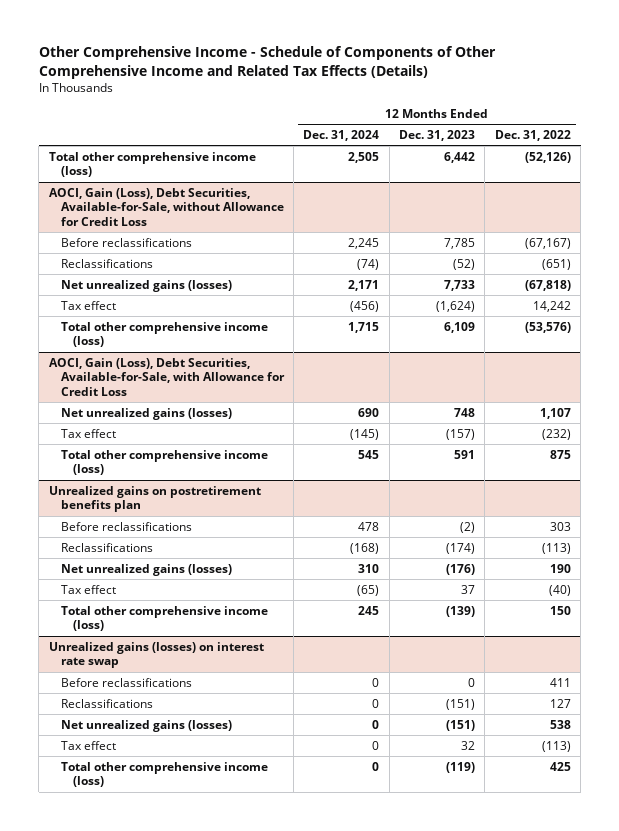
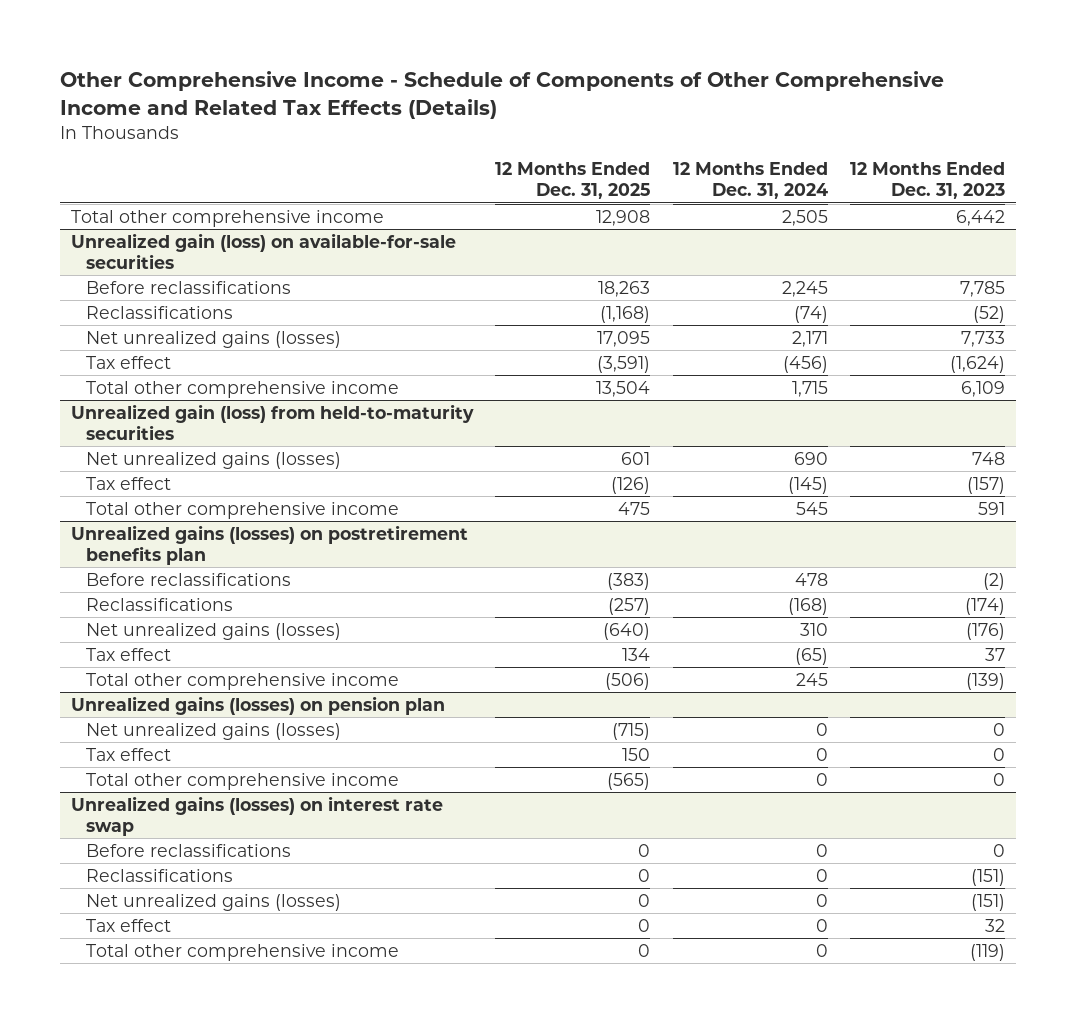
[494,130,571,142] Dec. 31, 2022 -> none
none -> [495,162,651,200] 12 Months Ended Dec. 31, 2025
[48,151,256,178] Total other comprehensive income (loss) -> [70,209,384,227] Total other comprehensive income
[48,187,284,226] AOCI, Gain (Loss), Debt Securities, Available-for-Sale, without Allowance for Credit Loss -> [70,232,456,269] Unrealized gain (loss) on available-for-sale securities
[60,321,268,348] Total other comprehensive income (loss) -> [86,380,400,398] Total other comprehensive income
[48,357,285,396] AOCI, Gain (Loss), Debt Securities, Available-for-Sale, with Allowance for Credit Loss -> [70,403,474,440] Unrealized gain (loss) from held-to-maturity securities
[60,449,268,476] Total other comprehensive income (loss) -> [86,501,400,519] Total other comprehensive income
[48,485,261,513] Unrealized gains on postretirement benefits plan -> [70,524,468,565] Unrealized gains (losses) on postretirement benefits plan
[60,605,268,632] Total other comprehensive income (loss) -> [86,672,400,690] Total other comprehensive income
none -> [70,695,445,715] Unrealized gains (losses) on pension plan
none -> [86,722,342,740] Net unrealized gains (losses)
none -> [86,747,172,761] Tax effect
none -> [86,772,400,790] Total other comprehensive income
[60,761,268,788] Total other comprehensive income (loss) -> [86,943,400,961] Total other comprehensive income

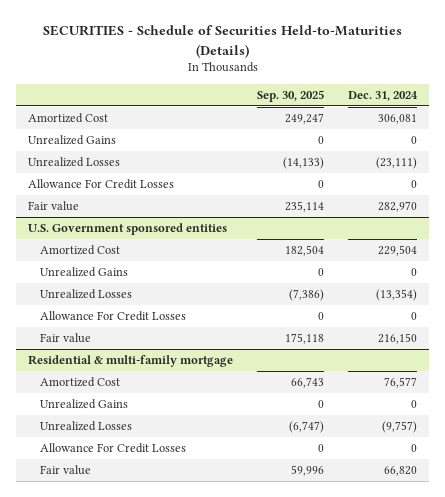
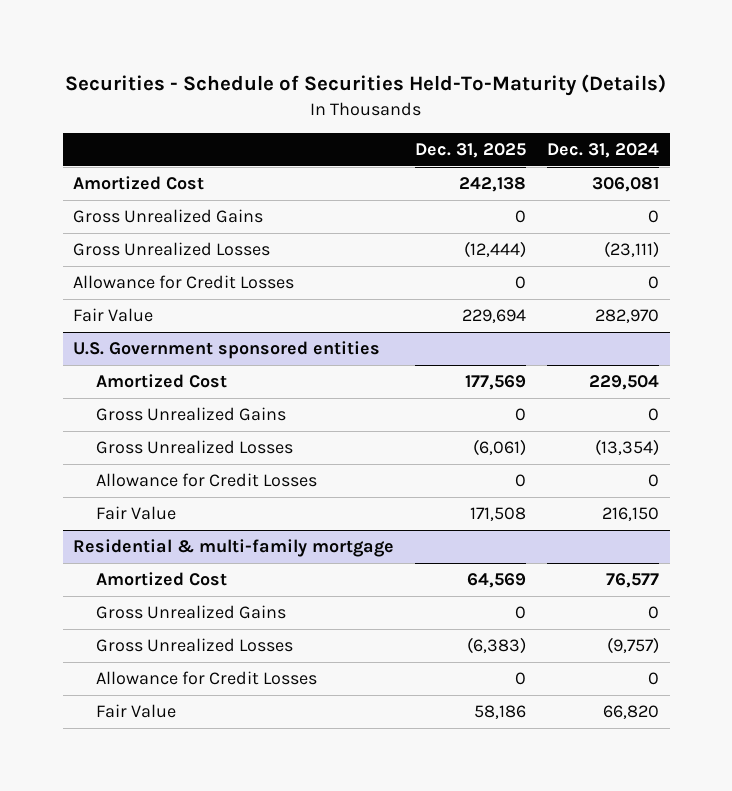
[42,25,402,58] SECURITIES - Schedule of Securities Held-to-Maturities (Details) -> [65,74,667,97] Securities - Schedule of Securities Held-To-Maturity (Details)
[257,89,325,102] Sep. 30, 2025 -> none
none -> [415,142,527,158] Dec. 31, 2025
[28,134,117,145] Unrealized Gains -> [73,209,264,224] Gross Unrealized Gains
[28,156,121,167] Unrealized Losses -> [73,242,271,257] Gross Unrealized Losses
[28,178,175,189] Allowance For Credit Losses -> [73,275,295,290] Allowance for Credit Losses
[28,200,80,211] Fair value -> [73,308,154,323] Fair Value
[40,266,129,277] Unrealized Gains -> [95,407,286,422] Gross Unrealized Gains
[40,288,133,299] Unrealized Losses -> [95,440,293,455] Gross Unrealized Losses
[40,310,187,321] Allowance For Credit Losses -> [95,473,317,488] Allowance for Credit Losses
[40,332,92,343] Fair value -> [95,506,176,521] Fair Value
[40,398,129,409] Unrealized Gains -> [95,605,286,620] Gross Unrealized Gains
[40,420,133,431] Unrealized Losses -> [95,638,293,653] Gross Unrealized Losses
[40,442,187,453] Allowance For Credit Losses -> [95,671,317,686] Allowance for Credit Losses
[40,464,92,475] Fair value -> [95,704,176,719] Fair Value

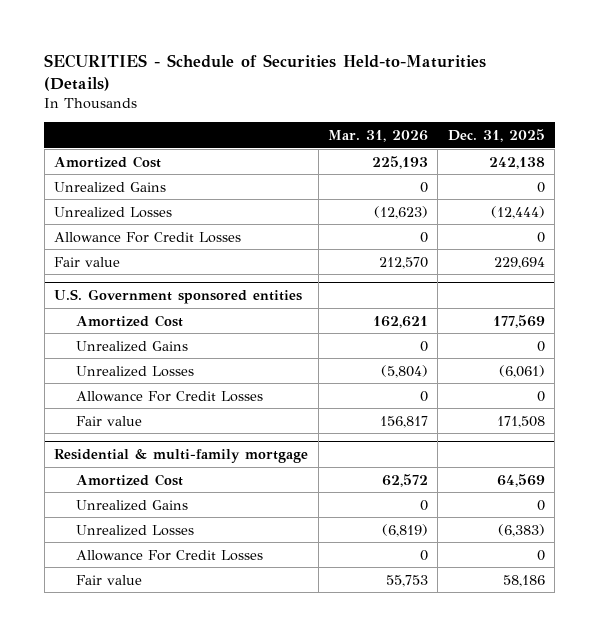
[65,74,667,97] Securities - Schedule of Securities Held-To-Maturity (Details) -> [44,53,487,91] SECURITIES - Schedule of Securities Held-to-Maturities (Details)
[547,142,660,158] Dec. 31, 2024 -> none
none -> [328,129,429,142] Mar. 31, 2026
[73,209,264,224] Gross Unrealized Gains -> [54,181,167,193] Unrealized Gains
[73,242,271,257] Gross Unrealized Losses -> [54,206,173,218] Unrealized Losses
[73,275,295,290] Allowance for Credit Losses -> [54,231,242,243] Allowance For Credit Losses
[73,308,154,323] Fair Value -> [54,256,121,267] Fair value
[95,407,286,422] Gross Unrealized Gains -> [76,340,189,352] Unrealized Gains
[95,440,293,455] Gross Unrealized Losses -> [76,365,195,377] Unrealized Losses
[95,473,317,488] Allowance for Credit Losses -> [76,390,264,402] Allowance For Credit Losses
[95,506,176,521] Fair Value -> [76,415,143,426] Fair value
[95,605,286,620] Gross Unrealized Gains -> [76,499,189,511] Unrealized Gains
[95,638,293,653] Gross Unrealized Losses -> [76,524,195,536] Unrealized Losses
[95,671,317,686] Allowance for Credit Losses -> [76,549,264,561] Allowance For Credit Losses
[95,704,176,719] Fair Value -> [76,574,143,585] Fair value

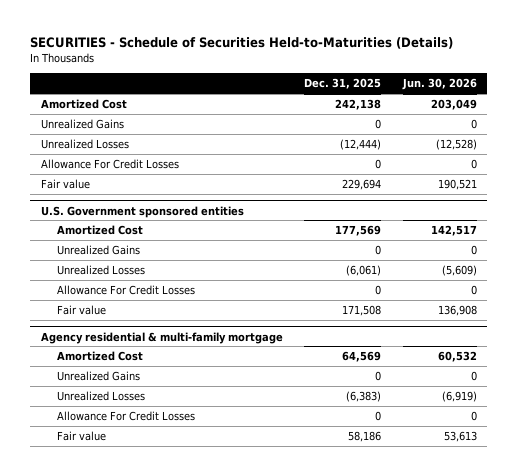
[328,129,429,142] Mar. 31, 2026 -> none
none -> [401,78,477,91] Jun. 30, 2026
[54,449,309,464] Residential & multi-family mortgage -> [40,331,283,344] Agency residential & multi-family mortgage

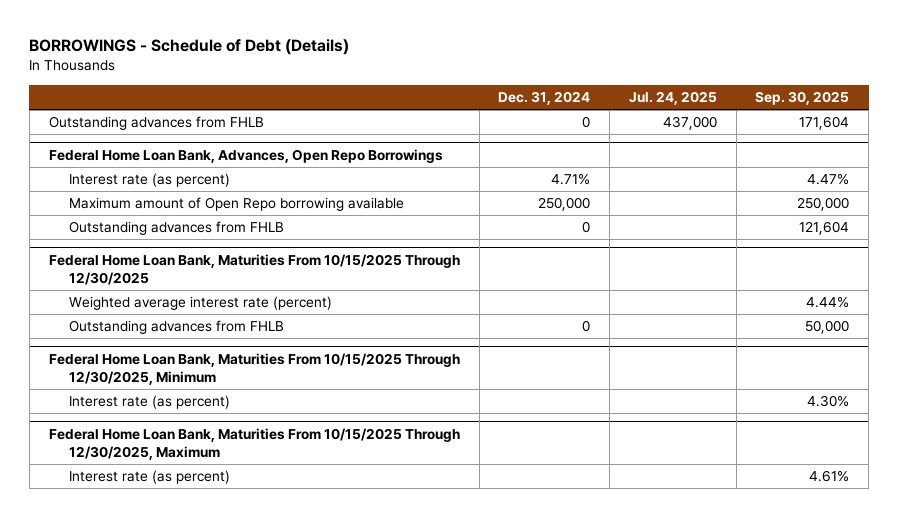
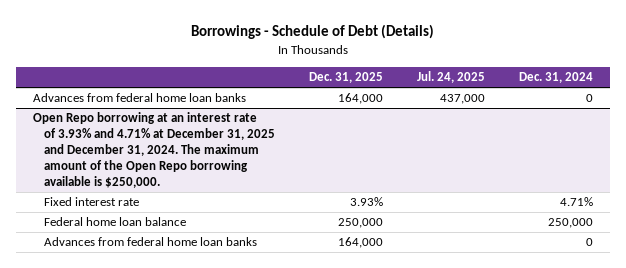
[29,39,350,56] BORROWINGS - Schedule of Debt (Details) -> [190,24,434,40] Borrowings - Schedule of Debt (Details)
[755,90,850,105] Sep. 30, 2025 -> none
none -> [308,72,383,84] Dec. 31, 2025
[48,254,460,285] Federal Home Loan Bank, Maturities From 10/15/2025 Through 12/30/2025 -> none
[69,296,333,311] Weighted average interest rate (percent) -> none
[69,320,285,335] Outstanding advances from FHLB -> none
[48,353,460,385] Federal Home Loan Bank, Maturities From 10/15/2025 Through 12/30/2025, Minimum -> none
[69,395,231,410] Interest rate (as percent) -> none
[48,428,460,460] Federal Home Loan Bank, Maturities From 10/15/2025 Through 12/30/2025, Maximum -> none
[69,470,231,485] Interest rate (as percent) -> none
[48,116,264,131] Outstanding advances from FHLB -> [33,93,247,103] Advances from federal home loan banks
[48,149,443,164] Federal Home Loan Bank, Advances, Open Repo Borrowings -> [33,112,275,189] Open Repo borrowing at an interest rate of 3.93% and 4.71% at December 31, 2025 and December 31, 2024. The maximum amount of the Open Repo borrowing available is $250,000.
[69,173,231,188] Interest rate (as percent) -> [43,197,139,207] Fixed interest rate
[69,197,405,212] Maximum amount of Open Repo borrowing available -> [43,217,186,227] Federal home loan balance
[69,221,285,236] Outstanding advances from FHLB -> [43,237,257,247] Advances from federal home loan banks

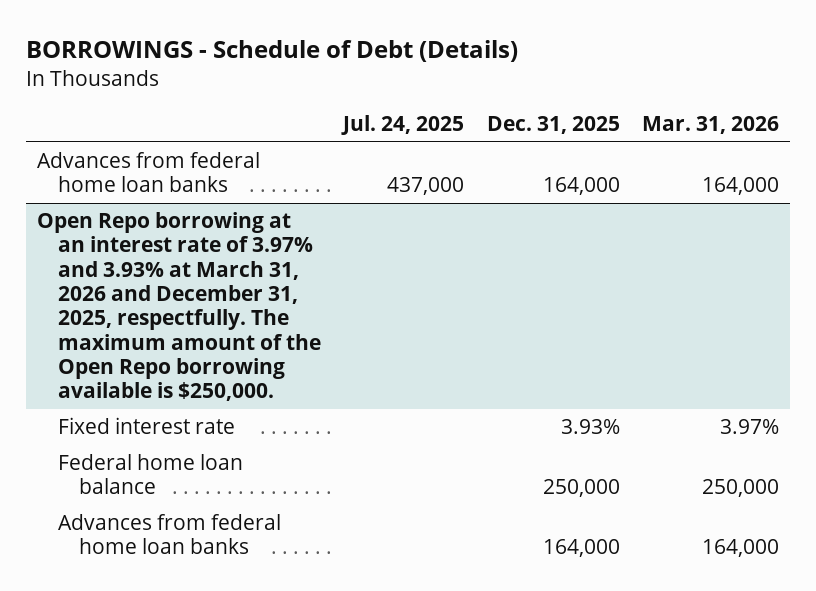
[190,24,434,40] Borrowings - Schedule of Debt (Details) -> [26,39,519,62] BORROWINGS - Schedule of Debt (Details)
[518,72,593,84] Dec. 31, 2024 -> none
none -> [641,116,779,135] Mar. 31, 2026
[33,112,275,189] Open Repo borrowing at an interest rate of 3.93% and 4.71% at December 31, 2025 and December 31, 2024. The maximum amount of the Open Repo borrowing available is $250,000. -> [37,212,322,402] Open Repo borrowing at an interest rate of 3.97% and 3.93% at March 31, 2026 and December 31, 2025, respectfully. The maximum amount of the Open Repo borrowing available is $250,000.

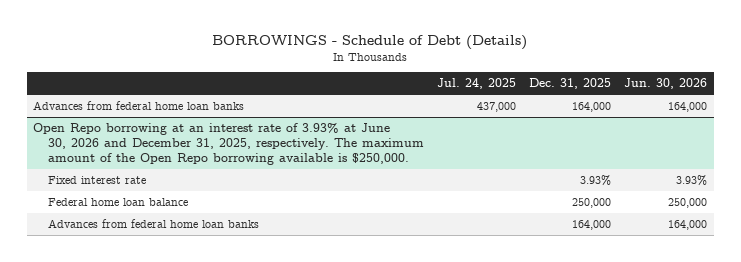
[641,116,779,135] Mar. 31, 2026 -> none
none -> [624,78,708,90] Jun. 30, 2026
[37,212,322,402] Open Repo borrowing at an interest rate of 3.97% and 3.93% at March 31, 2026 and December 31, 2025, respectfully. The maximum amount of the Open Repo borrowing available is $250,000. -> [33,122,424,165] Open Repo borrowing at an interest rate of 3.93% at June 30, 2026 and December 31, 2025, respectively. The maximum amount of the Open Repo borrowing available is $250,000.

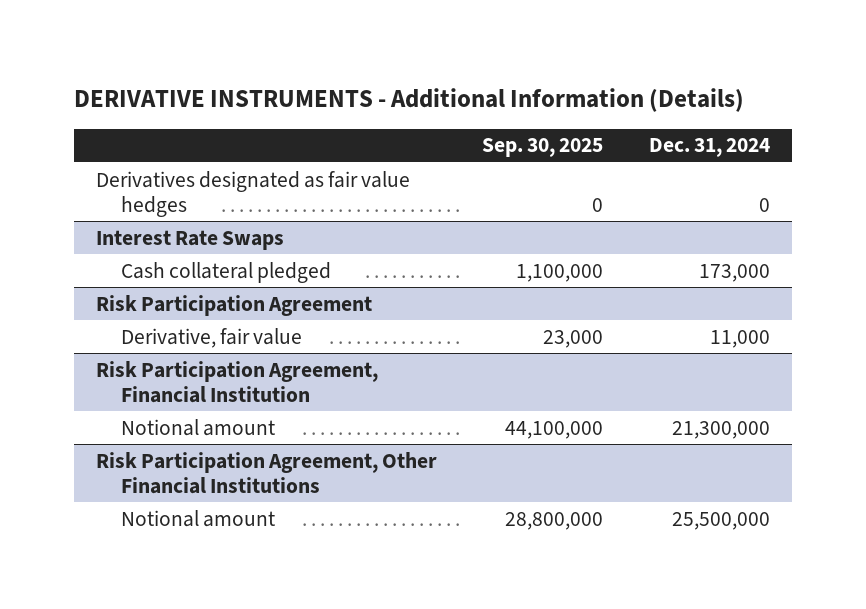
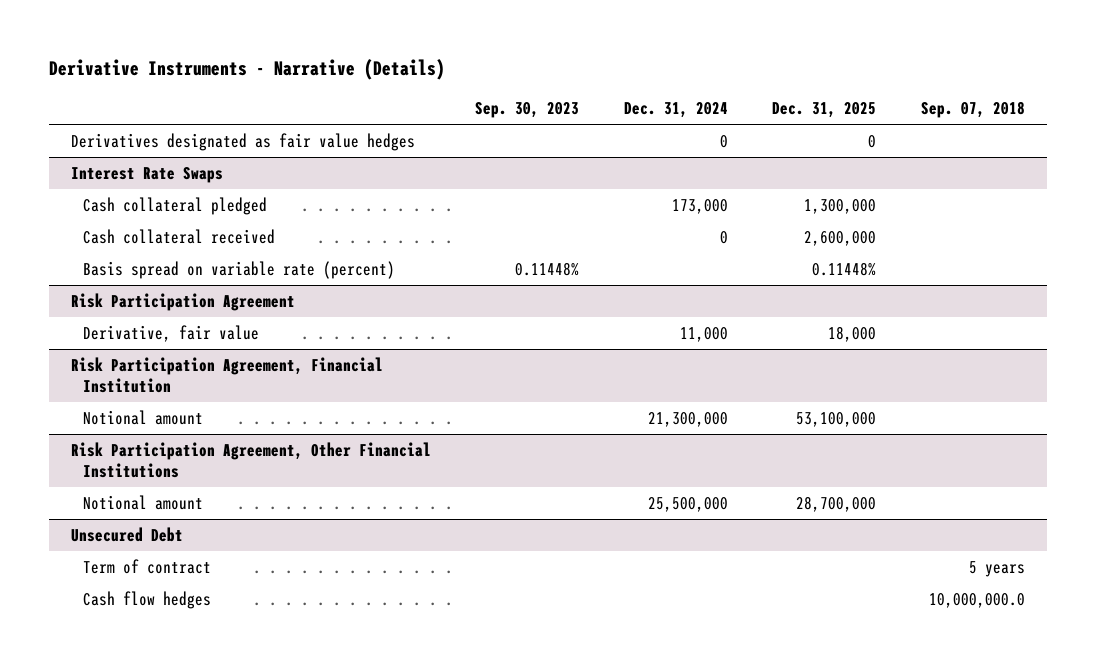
[73,88,744,113] DERIVATIVE INSTRUMENTS - Additional Information (Details) -> [48,59,445,81] Derivative Instruments - Narrative (Details)
[482,138,604,158] Sep. 30, 2025 -> none
none -> [475,102,580,119] Sep. 30, 2023
none -> [772,102,877,119] Dec. 31, 2025
none -> [920,101,1025,119] Sep. 07, 2018
none -> [82,228,275,244] Cash collateral received
none -> [82,260,395,279] Basis spread on variable rate (percent)
none -> [70,526,183,542] Unsecured Debt
none -> [82,558,211,574] Term of contract
none -> [82,590,211,609] Cash flow hedges

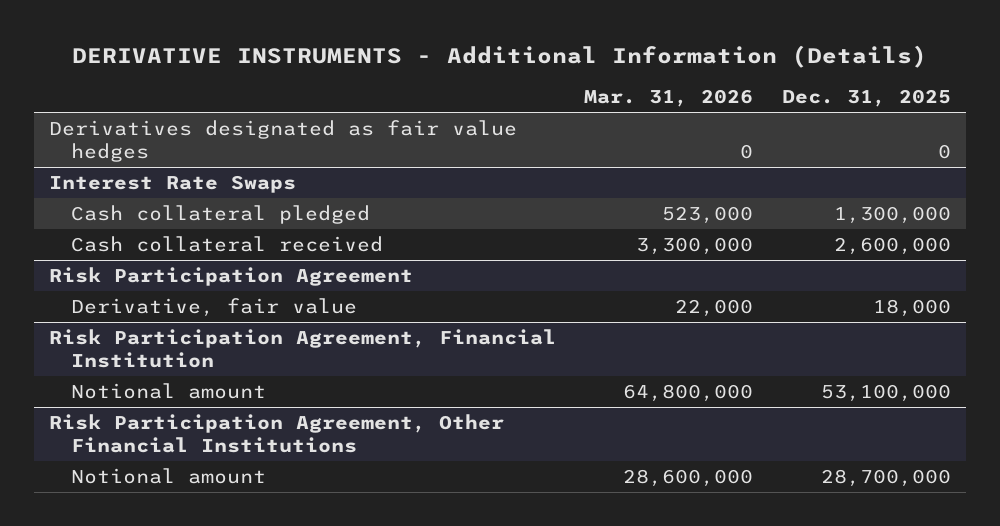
[48,59,445,81] Derivative Instruments - Narrative (Details) -> [71,44,927,68] DERIVATIVE INSTRUMENTS - Additional Information (Details)
[475,102,580,119] Sep. 30, 2023 -> none
[623,102,728,119] Dec. 31, 2024 -> none
[920,101,1025,119] Sep. 07, 2018 -> none
none -> [584,89,754,108] Mar. 31, 2026
[82,260,395,279] Basis spread on variable rate (percent) -> none
[70,526,183,542] Unsecured Debt -> none
[82,558,211,574] Term of contract -> none
[82,590,211,609] Cash flow hedges -> none

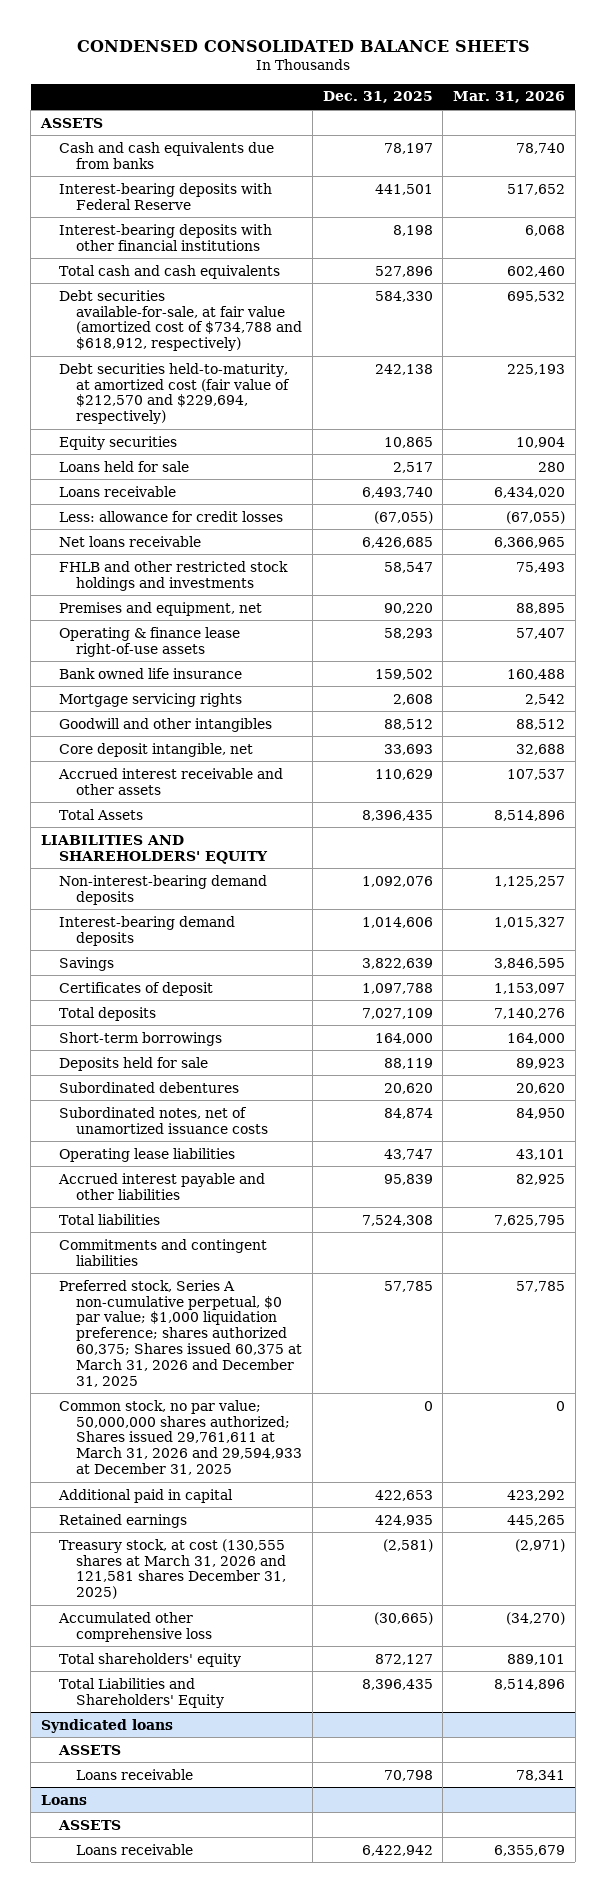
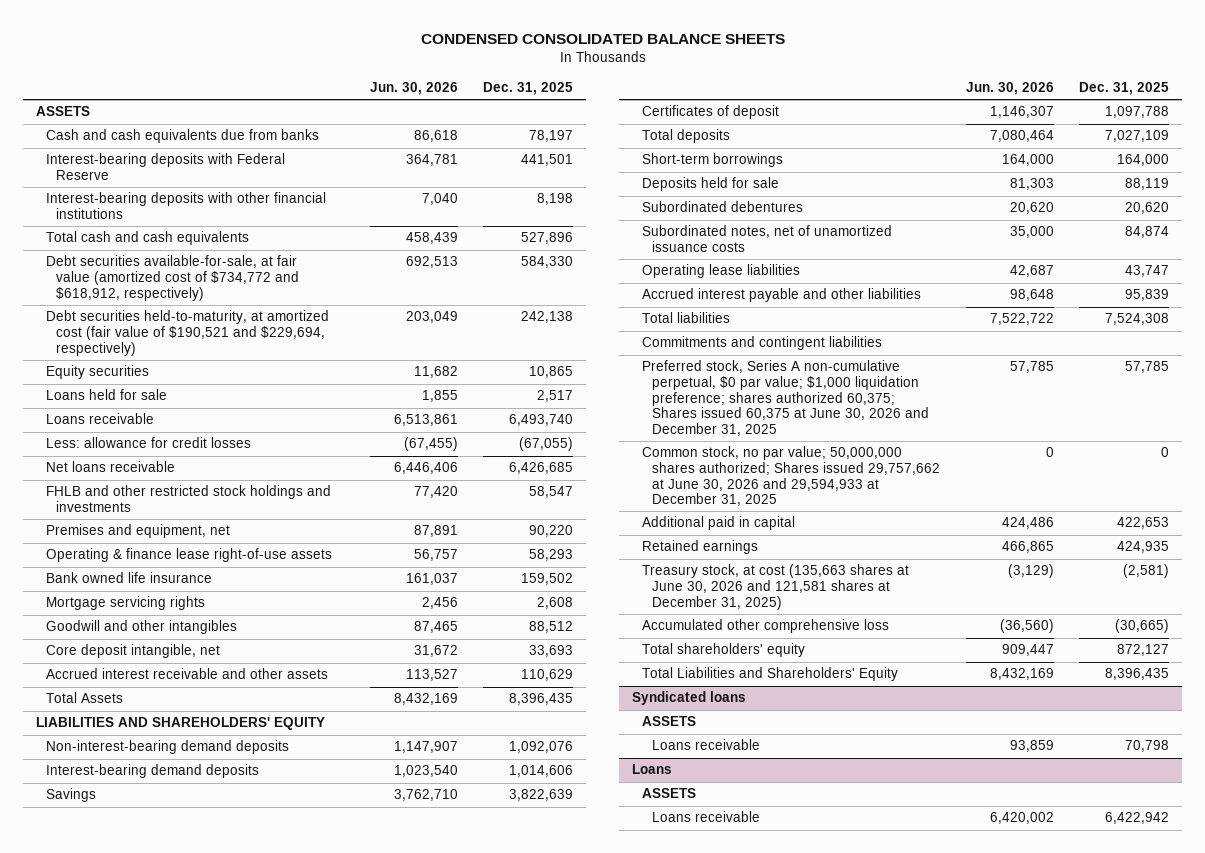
[453,91,566,104] Mar. 31, 2026 -> none
none -> [369,82,458,96] Jun. 30, 2026
[58,289,303,352] Debt securities available-for-sale, at fair value (amortized cost of $734,788 and $618,912, respectively) -> [45,255,299,301] Debt securities available-for-sale, at fair value (amortized cost of $734,772 and $618,912, respectively)
[58,362,291,425] Debt securities held-to-maturity, at amortized cost (fair value of $212,570 and $229,694, respectively) -> [45,310,329,356] Debt securities held-to-maturity, at amortized cost (fair value of $190,521 and $229,694, respectively)
[58,1279,303,1387] Preferred stock, Series A non-cumulative perpetual, $0 par value; $1,000 liquidation preference; shares authorized 60,375; Shares issued 60,375 at March 31, 2026 and December 31, 2025 -> [642,360,930,436] Preferred stock, Series A non-cumulative perpetual, $0 par value; $1,000 liquidation preference; shares authorized 60,375; Shares issued 60,375 at June 30, 2026 and December 31, 2025
[58,1399,303,1476] Common stock, no par value; 50,000,000 shares authorized; Shares issued 29,761,611 at March 31, 2026 and 29,594,933 at December 31, 2025 -> [642,446,941,507] Common stock, no par value; 50,000,000 shares authorized; Shares issued 29,757,662 at June 30, 2026 and 29,594,933 at December 31, 2025
[58,1538,287,1600] Treasury stock, at cost (130,555 shares at March 31, 2026 and 121,581 shares December 31, 2025) -> [642,564,910,610] Treasury stock, at cost (135,663 shares at June 30, 2026 and 121,581 shares at December 31, 2025)

